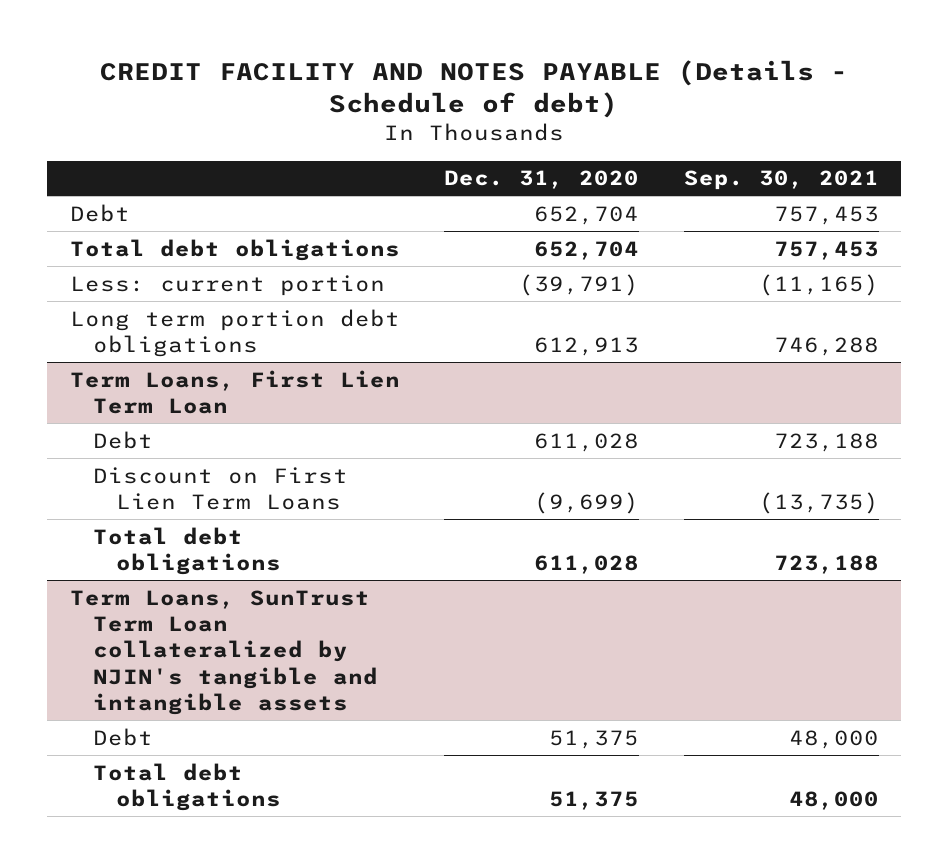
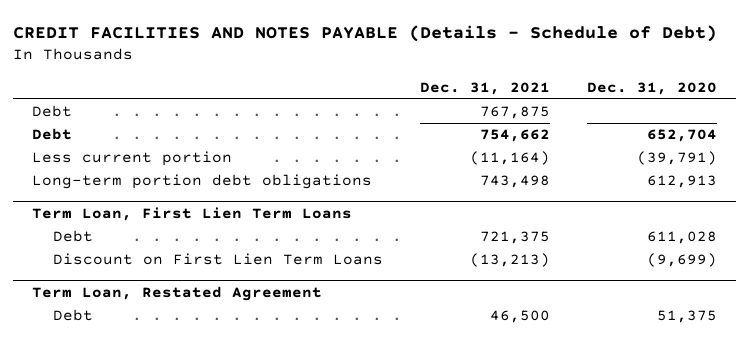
[100,59,849,118] CREDIT FACILITY AND NOTES PAYABLE (Details - Schedule of debt) -> [13,24,718,42] CREDIT FACILITIES AND NOTES PAYABLE (Details - Schedule of Debt)
[683,170,879,191] Sep. 30, 2021 -> none
none -> [420,81,551,95] Dec. 31, 2021
none -> [31,105,72,118] Debt
[69,238,400,261] Total debt obligations -> none
[69,274,385,296] Less: current portion -> [31,151,232,167] Less current portion
[69,308,400,357] Long term portion debt obligations -> [31,174,372,190] Long-term portion debt obligations
[69,369,400,414] Term Loans, First Lien Term Loan -> [31,207,352,222] Term Loan, First Lien Term Loans
[92,526,282,575] Total debt obligations -> none
[69,589,378,716] Term Loans, SunTrust Term Loan collateralized by NJIN's tangible and intangible assets -> none
none -> [31,286,322,302] Term Loan, Restated Agreement
[92,762,282,811] Total debt obligations -> none

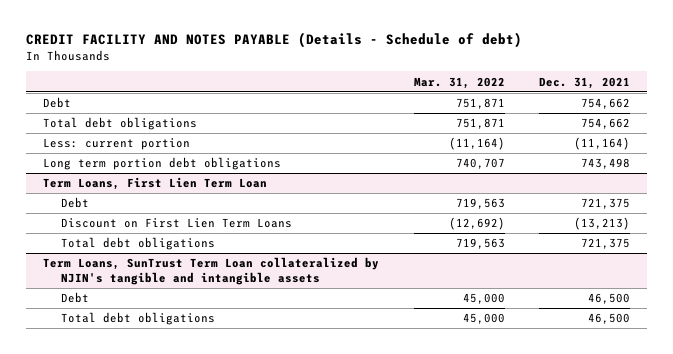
[13,24,718,42] CREDIT FACILITIES AND NOTES PAYABLE (Details - Schedule of Debt) -> [25,32,522,49] CREDIT FACILITY AND NOTES PAYABLE (Details - Schedule of debt)
[587,81,718,95] Dec. 31, 2020 -> none
none -> [413,76,505,89] Mar. 31, 2022
[31,105,72,118] Debt -> none
none -> [43,117,198,131] Total debt obligations
[31,151,232,167] Less current portion -> [43,138,191,151] Less: current portion
[31,174,372,190] Long-term portion debt obligations -> [43,157,282,171] Long term portion debt obligations
[31,207,352,222] Term Loan, First Lien Term Loans -> [43,177,268,191] Term Loans, First Lien Term Loan
[31,286,322,302] Term Loan, Restated Agreement -> none
none -> [60,237,215,251] Total debt obligations
none -> [43,257,380,285] Term Loans, SunTrust Term Loan collateralized by NJIN's tangible and intangible assets
none -> [60,312,215,326] Total debt obligations

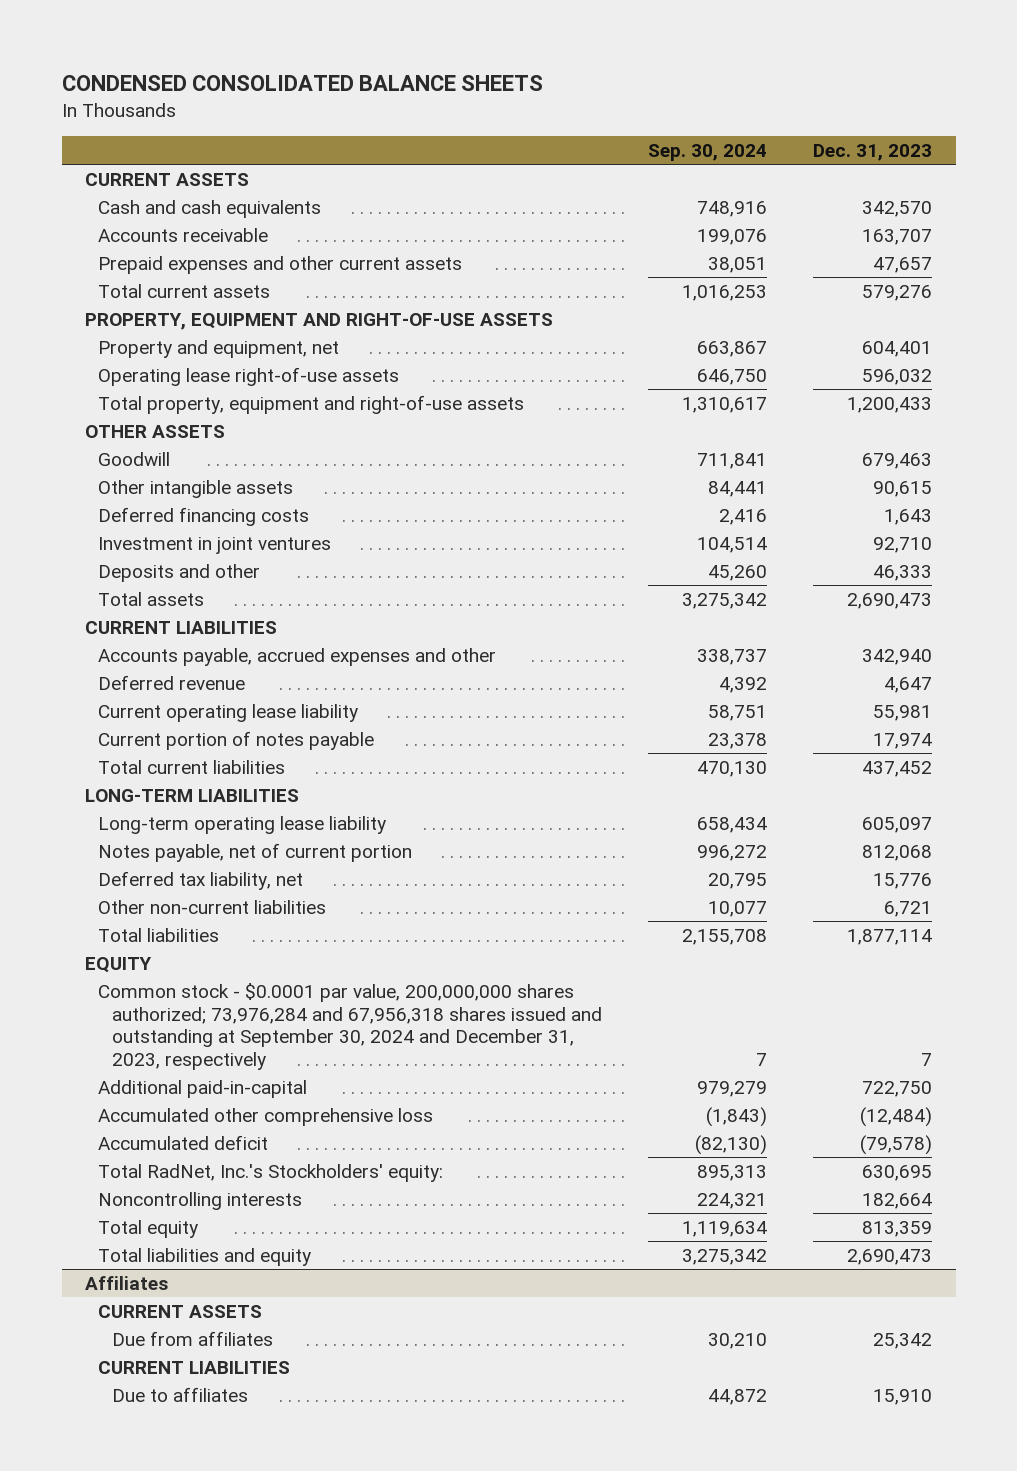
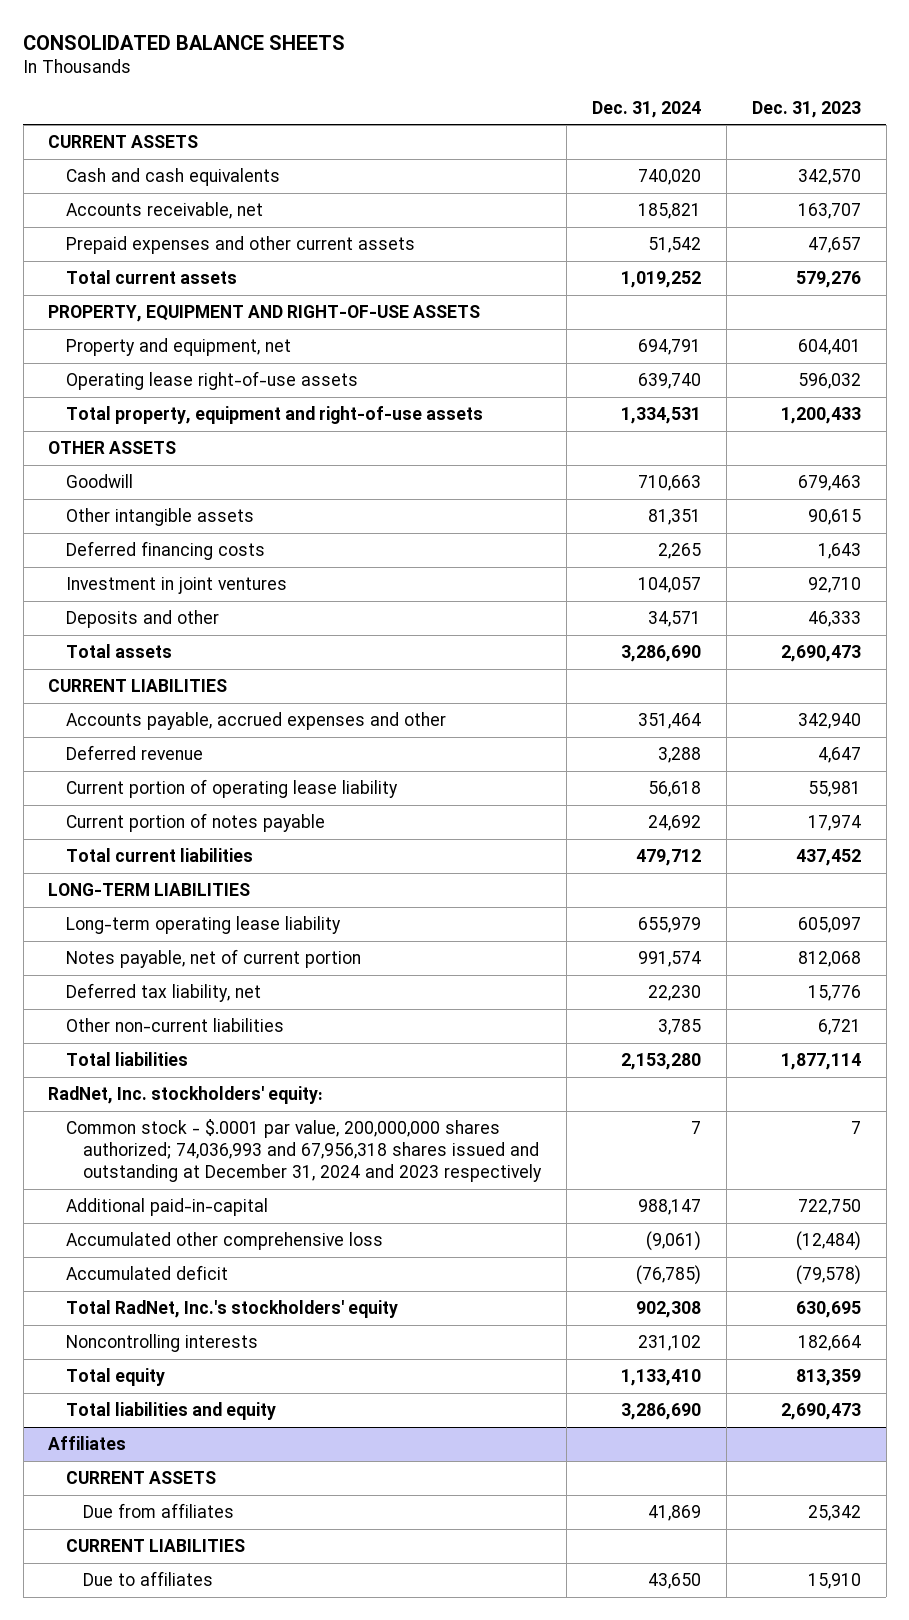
[61,75,543,92] CONDENSED CONSOLIDATED BALANCE SHEETS -> [23,35,346,51] CONSOLIDATED BALANCE SHEETS
[648,143,768,161] Sep. 30, 2024 -> none
none -> [591,100,701,118] Dec. 31, 2024
[98,227,269,242] Accounts receivable -> [65,201,263,219] Accounts receivable, net
[98,703,359,722] Current operating lease liability -> [65,778,398,798] Current portion of operating lease liability
[84,956,152,973] EQUITY -> none
none -> [48,1085,324,1104] RadNet, Inc. stockholders' equity:
[98,982,602,1070] Common stock - $0.0001 par value, 200,000,000 shares authorized; 73,976,284 and 67,956,318 shares issued and outstanding at September 30, 2024 and December 31, 2023, respectively -> [65,1118,542,1183] Common stock - $.0001 par value, 200,000,000 shares authorized; 74,036,993 and 67,956,318 shares issued and outstanding at December 31, 2024 and 2023 respectively
[98,1163,444,1182] Total RadNet, Inc.'s Stockholders' equity: -> [65,1299,398,1318] Total RadNet, Inc.'s stockholders' equity

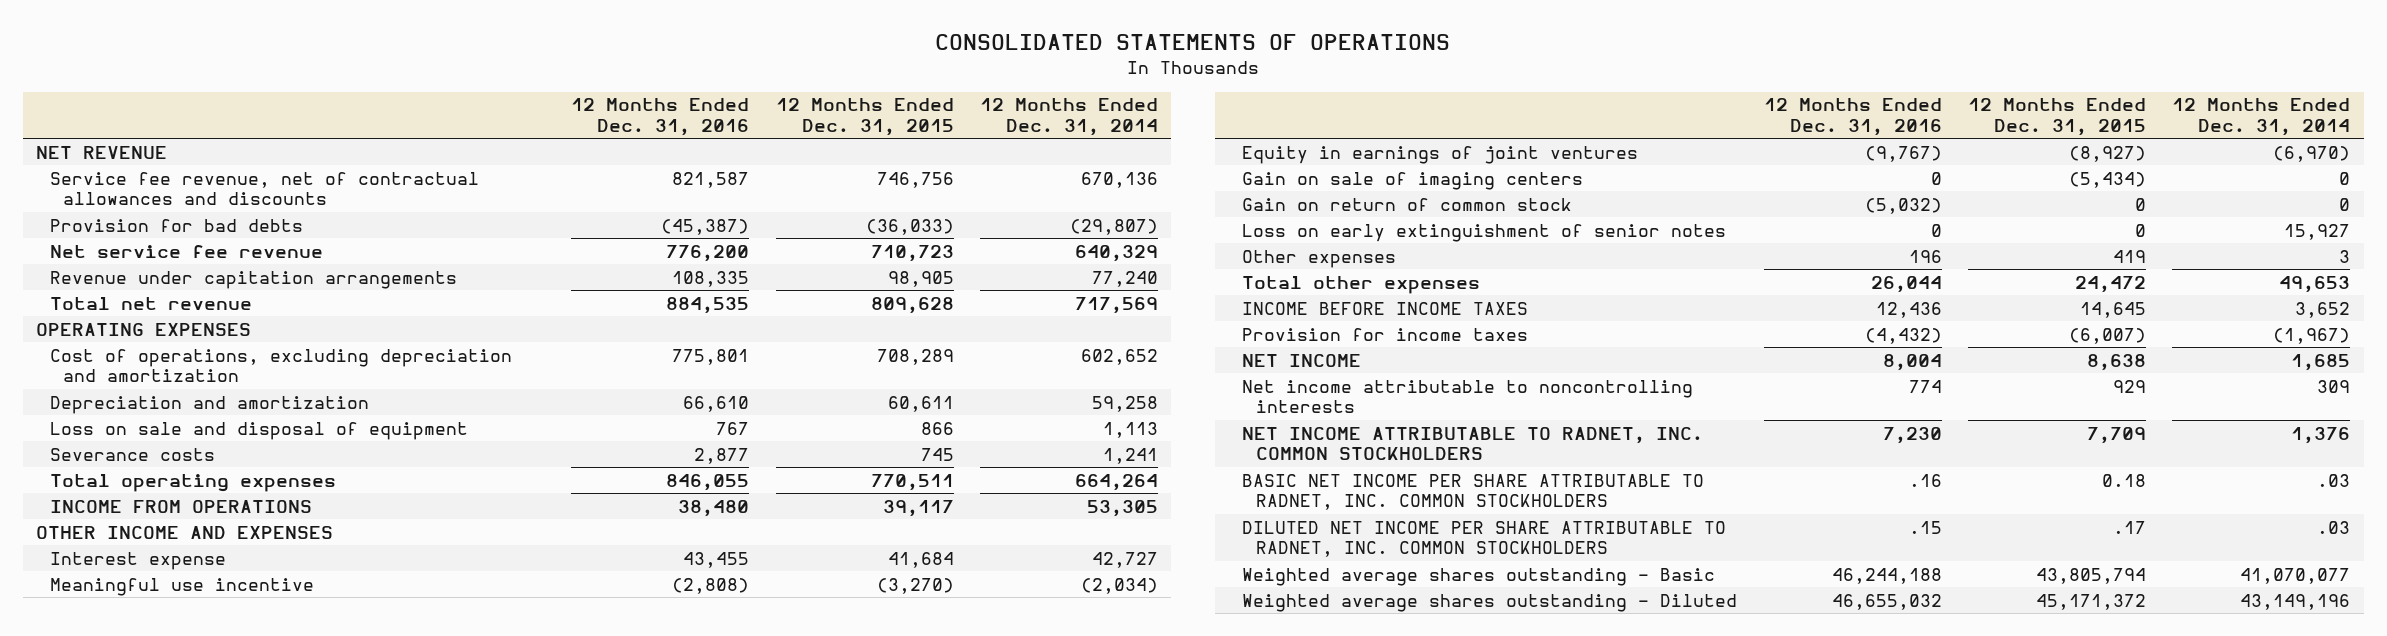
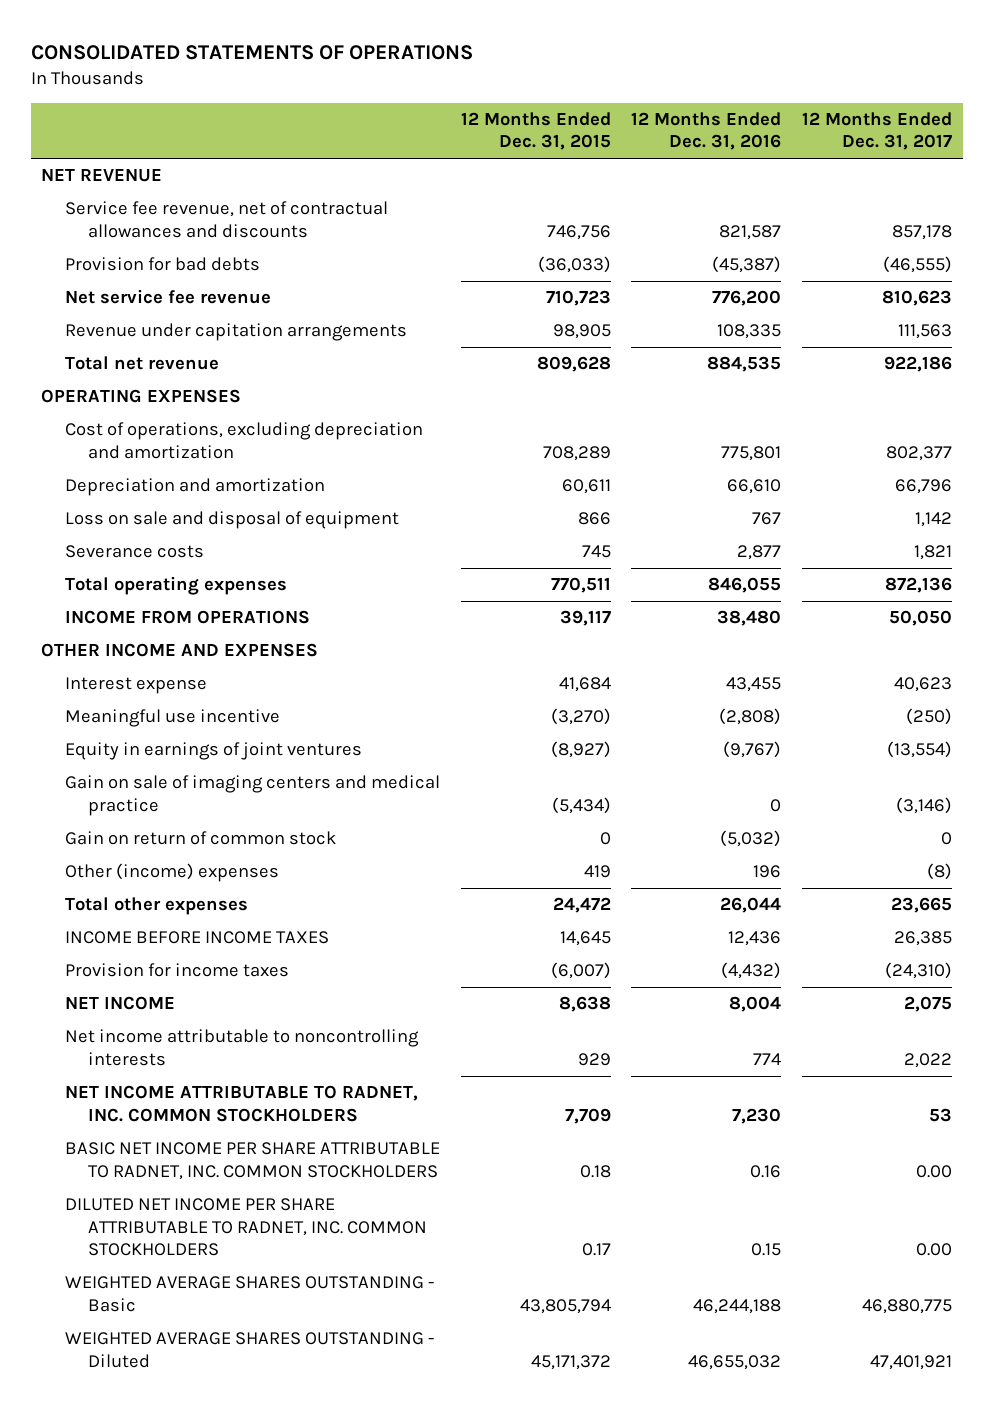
[980,98,1159,136] 12 Months Ended Dec. 31, 2014 -> none
none -> [802,112,953,151] 12 Months Ended Dec. 31, 2017
[1242,171,1584,190] Gain on sale of imaging centers -> [64,775,440,816] Gain on sale of imaging centers and medical practice
[1242,223,1727,242] Loss on early extinguishment of senior notes -> none
[1242,249,1397,268] Other expenses -> [64,863,279,883] Other (income) expenses
[1908,473,1942,487] .16 -> [750,1164,782,1178] 0.16
[1908,520,1942,534] .15 -> [751,1242,782,1256] 0.15
[2113,520,2147,534] .17 -> [581,1242,611,1256] 0.17
[1242,567,1716,586] Weighted average shares outstanding - Basic -> [64,1276,434,1312] WEIGHTED AVERAGE SHARES OUTSTANDING - Basic
[1242,593,1738,612] Weighted average shares outstanding - Diluted -> [64,1332,434,1368] WEIGHTED AVERAGE SHARES OUTSTANDING - Diluted

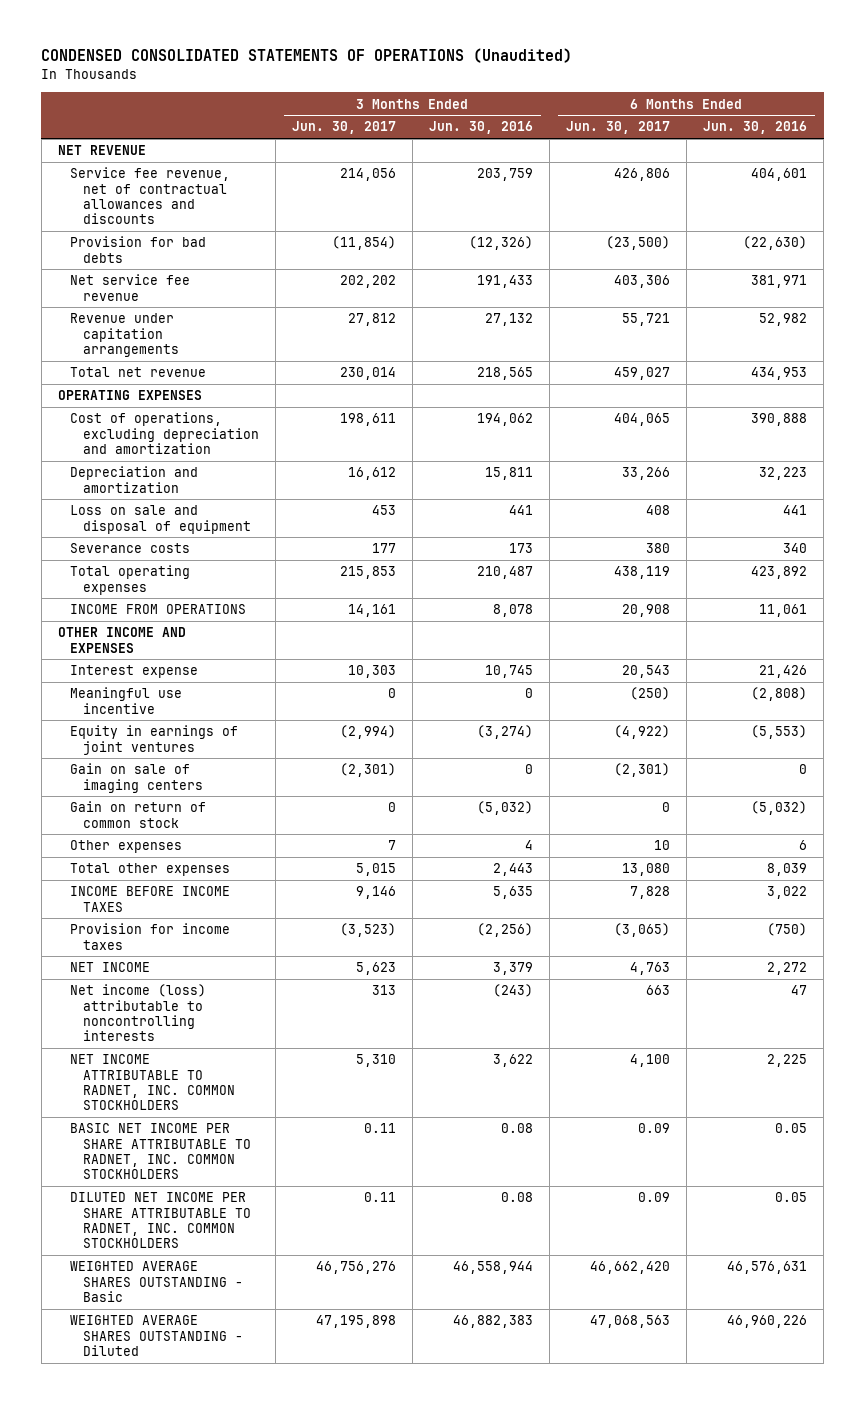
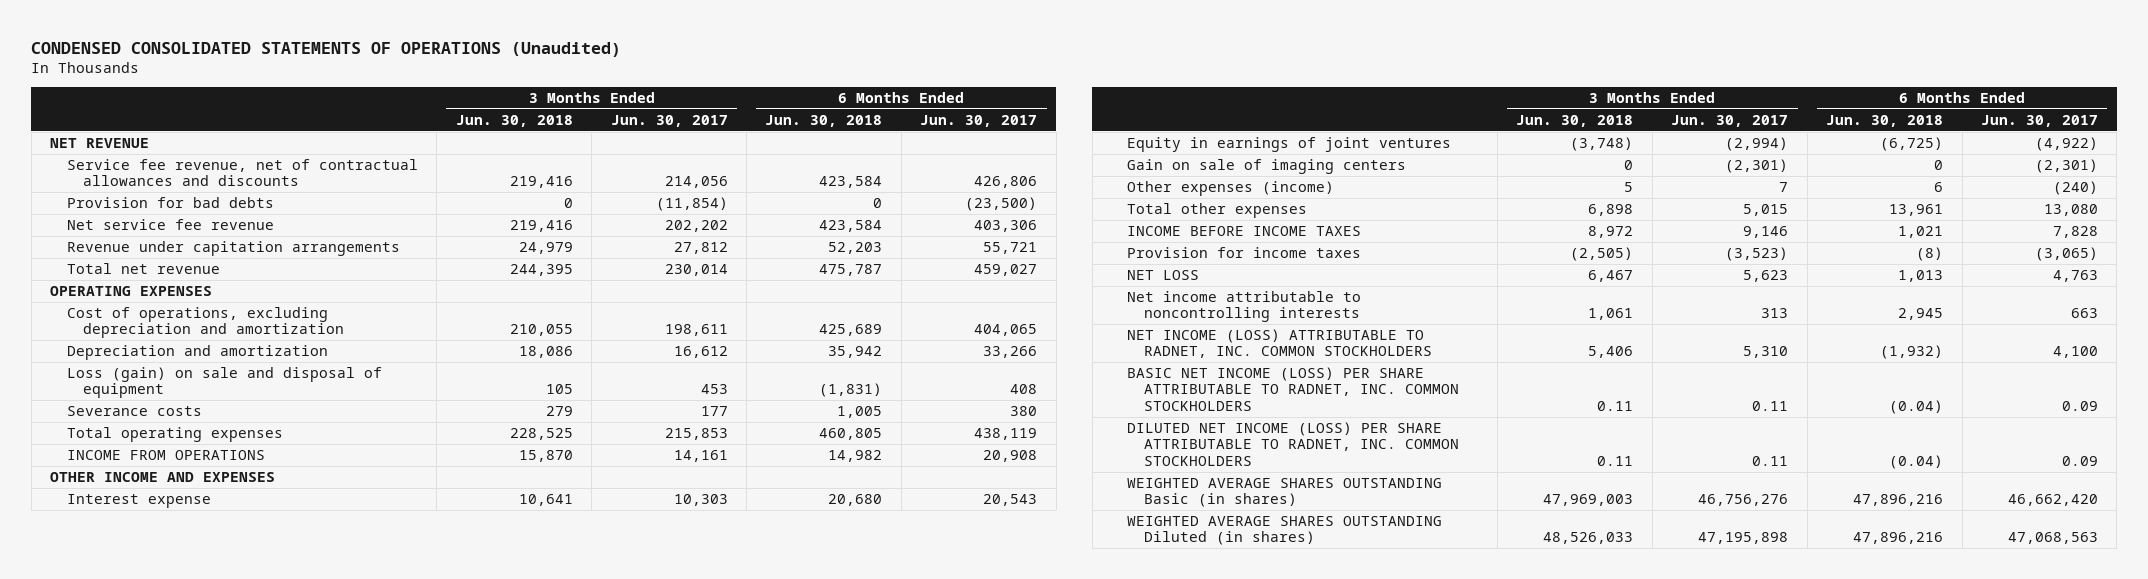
[428,121,533,135] Jun. 30, 2016 -> none
[703,121,808,135] Jun. 30, 2016 -> none
none -> [455,114,573,127] Jun. 30, 2018
none -> [765,114,883,127] Jun. 30, 2018
[70,505,251,534] Loss on sale and disposal of equipment -> [66,366,382,399] Loss (gain) on sale and disposal of equipment
[70,687,183,714] Meaningful use incentive -> none
[70,801,207,828] Gain on return of common stock -> none
[70,840,183,854] Other expenses -> [1127,180,1335,196] Other expenses (income)
[653,840,670,851] 10 -> [2053,180,2099,195] (240)
[70,962,151,973] NET INCOME -> [1127,269,1200,280] NET LOSS
[70,984,207,1042] Net income (loss) attributable to noncontrolling interests -> [1127,290,1362,323] Net income attributable to noncontrolling interests
[70,1054,235,1111] NET INCOME ATTRIBUTABLE TO RADNET, INC. COMMON STOCKHOLDERS -> [1127,328,1432,359] NET INCOME (LOSS) ATTRIBUTABLE TO RADNET, INC. COMMON STOCKHOLDERS
[70,1123,251,1180] BASIC NET INCOME PER SHARE ATTRIBUTABLE TO RADNET, INC. COMMON STOCKHOLDERS -> [1127,366,1459,411] BASIC NET INCOME (LOSS) PER SHARE ATTRIBUTABLE TO RADNET, INC. COMMON STOCKHOLDERS
[70,1192,251,1249] DILUTED NET INCOME PER SHARE ATTRIBUTABLE TO RADNET, INC. COMMON STOCKHOLDERS -> [1127,421,1459,466] DILUTED NET INCOME (LOSS) PER SHARE ATTRIBUTABLE TO RADNET, INC. COMMON STOCKHOLDERS
[70,1261,243,1302] WEIGHTED AVERAGE SHARES OUTSTANDING - Basic -> [1127,477,1443,508] WEIGHTED AVERAGE SHARES OUTSTANDING Basic (in shares)
[70,1315,243,1356] WEIGHTED AVERAGE SHARES OUTSTANDING - Diluted -> [1127,515,1443,546] WEIGHTED AVERAGE SHARES OUTSTANDING Diluted (in shares)

